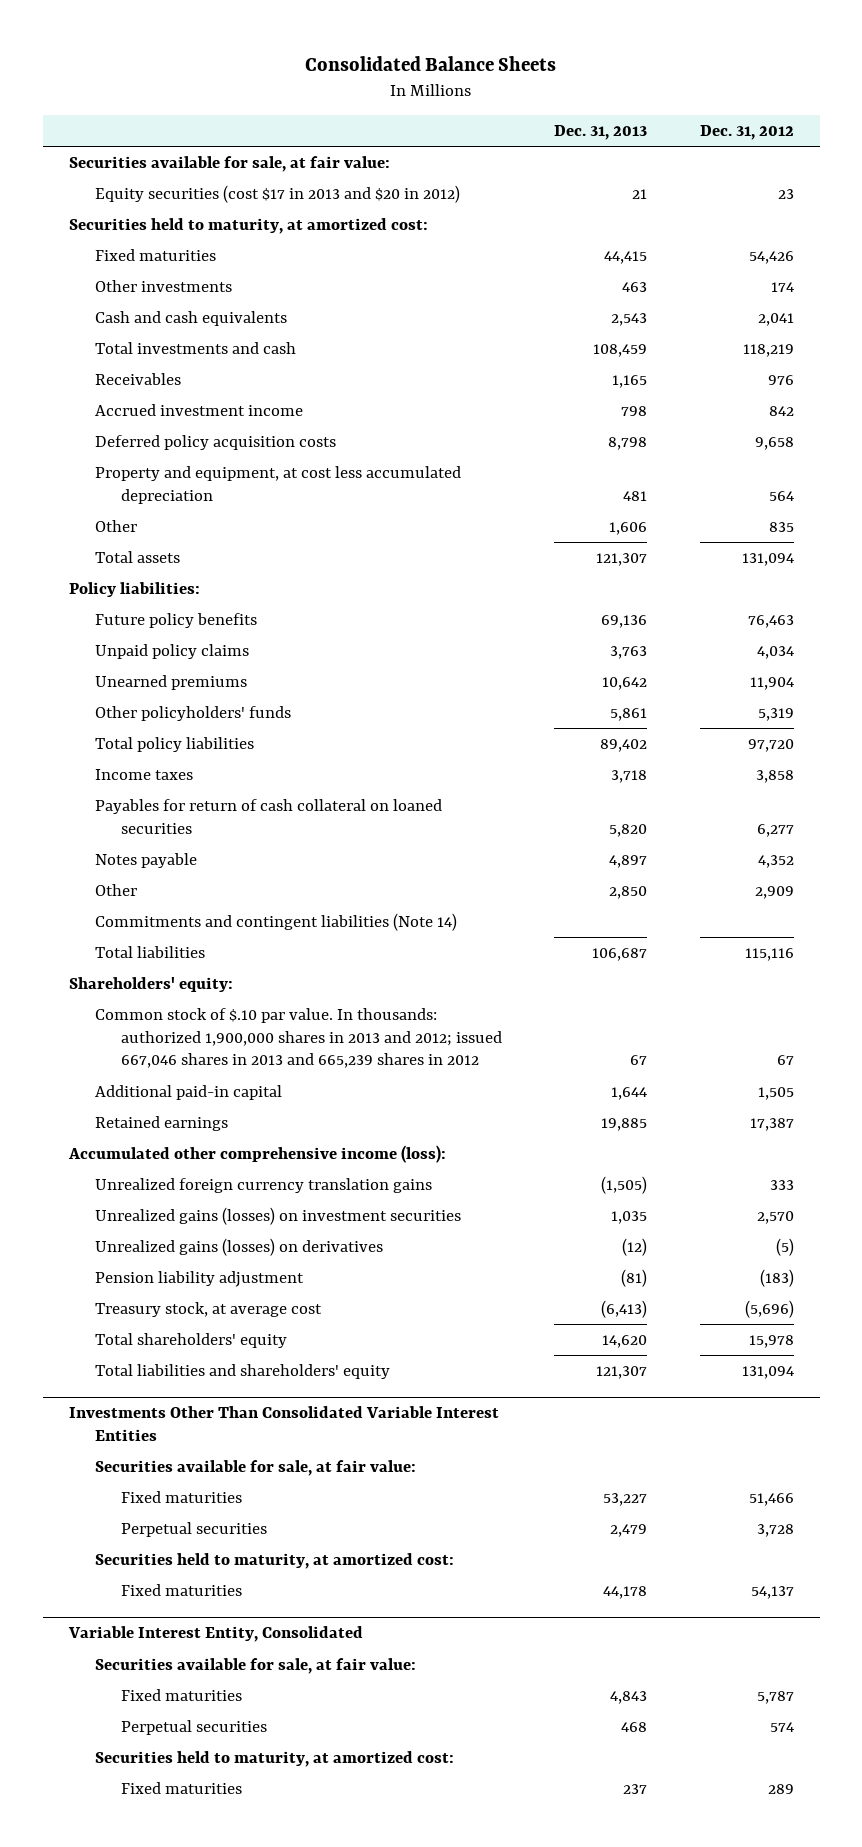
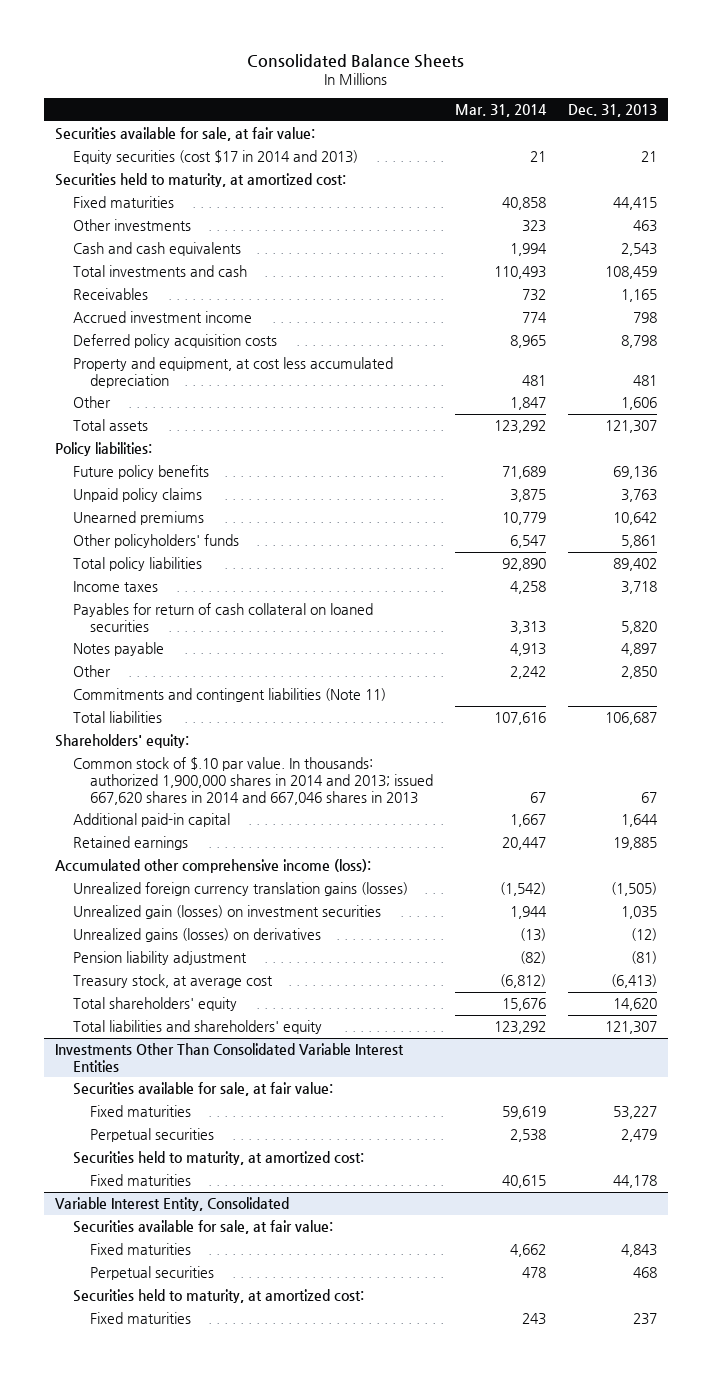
[699,124,794,140] Dec. 31, 2012 -> none
none -> [455,104,548,118] Mar. 31, 2014
[94,184,460,203] Equity securities (cost $17 in 2013 and $20 in 2012) -> [72,150,358,165] Equity securities (cost $17 in 2014 and 2013)
[94,912,457,931] Commitments and contingent liabilities (Note 14) -> [72,688,386,703] Commitments and contingent liabilities (Note 11)
[94,1007,502,1069] Common stock of $.10 par value. In thousands: authorized 1,900,000 shares in 2013 and 2012; issued 667,046 shares in 2013 and 665,239 shares in 2012 -> [72,757,433,805] Common stock of $.10 par value. In thousands: authorized 1,900,000 shares in 2014 and 2013; issued 667,620 shares in 2014 and 667,046 shares in 2013
[94,1177,432,1193] Unrealized foreign currency translation gains -> [72,882,408,897] Unrealized foreign currency translation gains (losses)
[94,1206,461,1225] Unrealized gains (losses) on investment securities -> [72,905,381,920] Unrealized gain (losses) on investment securities

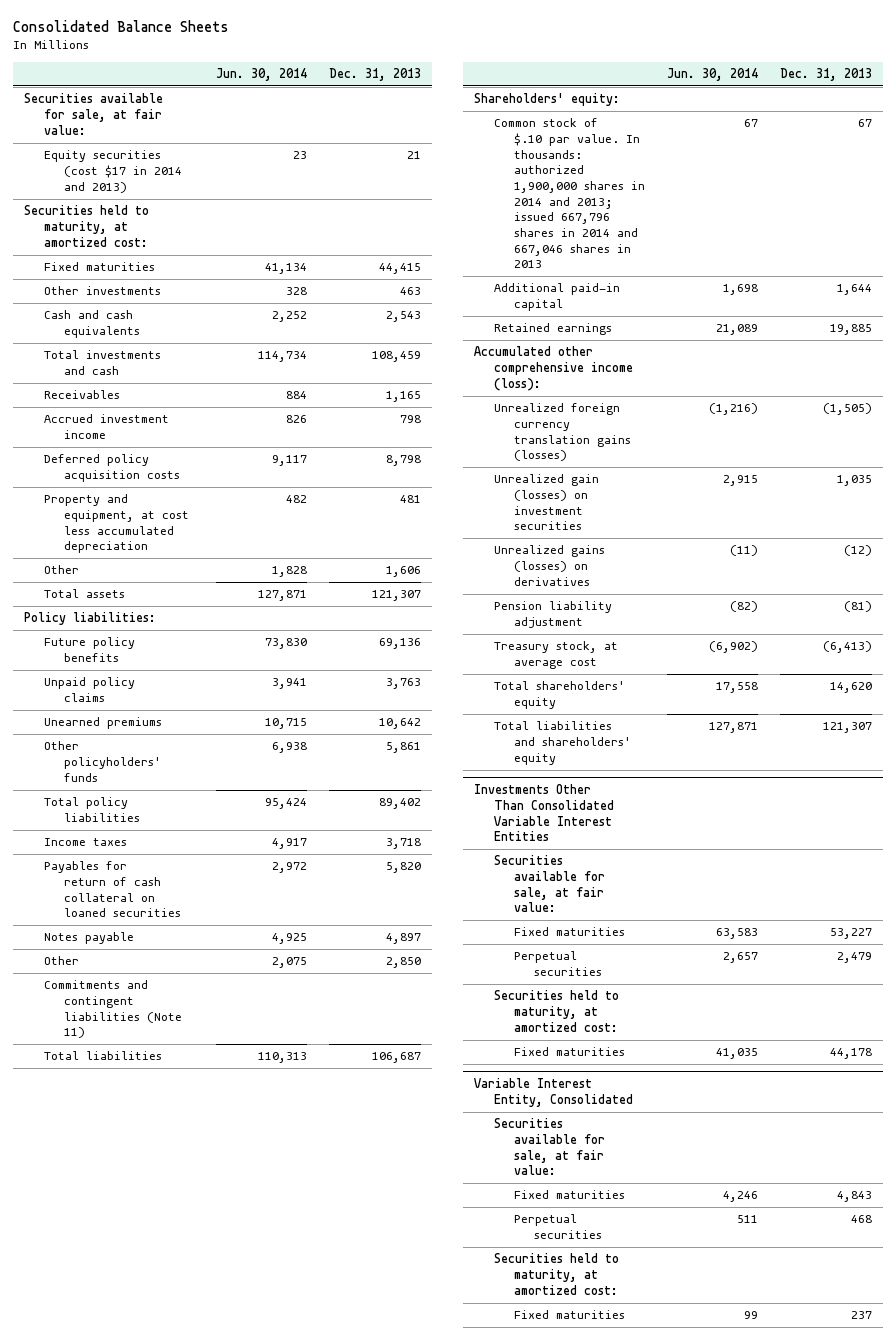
[455,104,548,118] Mar. 31, 2014 -> none
none -> [216,68,308,82] Jun. 30, 2014
[72,757,433,805] Common stock of $.10 par value. In thousands: authorized 1,900,000 shares in 2014 and 2013; issued 667,620 shares in 2014 and 667,046 shares in 2013 -> [494,118,646,269] Common stock of $.10 par value. In thousands: authorized 1,900,000 shares in 2014 and 2013; issued 667,796 shares in 2014 and 667,046 shares in 2013

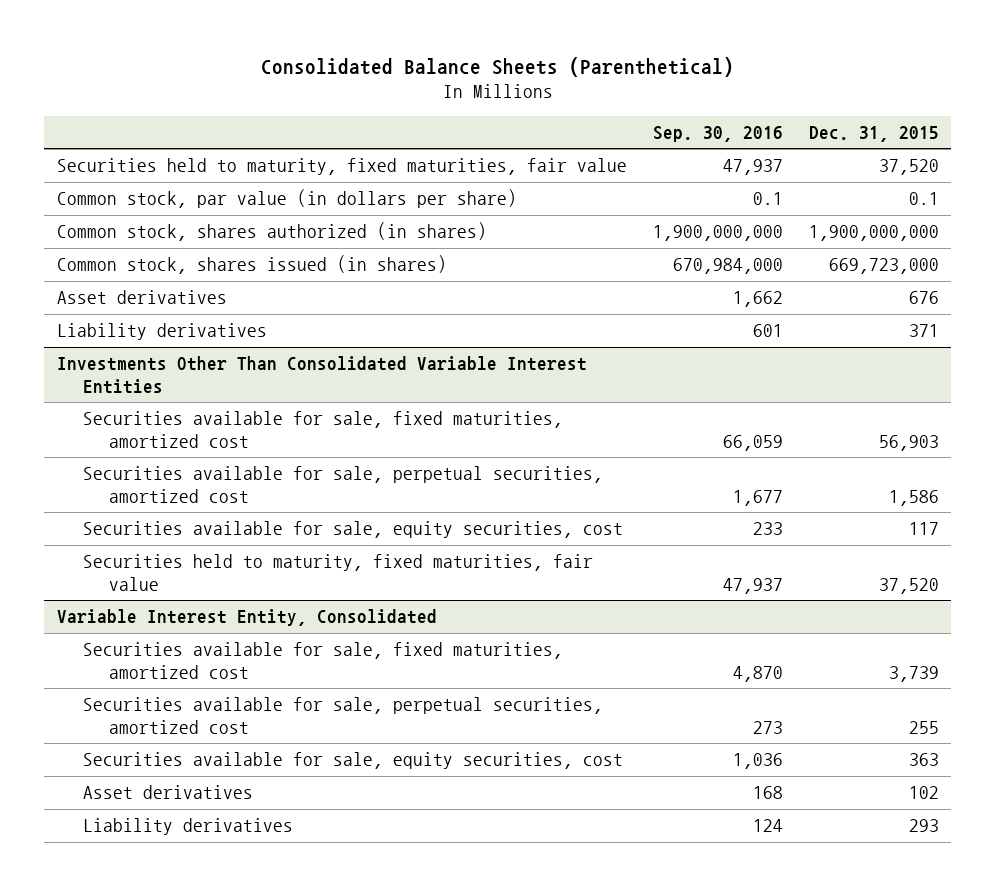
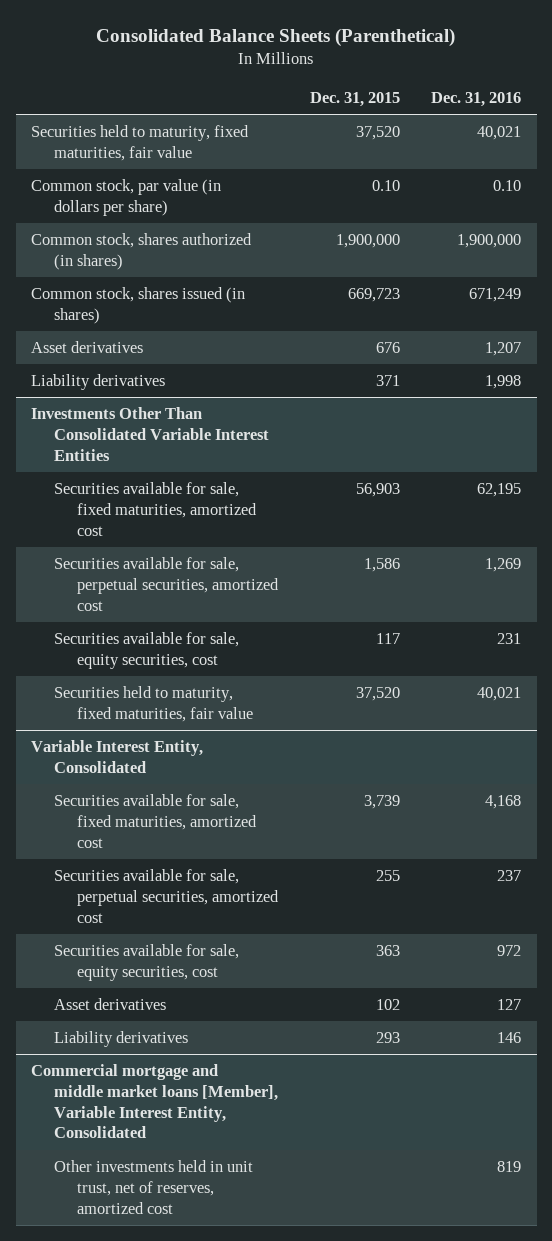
[652,125,783,142] Sep. 30, 2016 -> none
none -> [431,91,522,107] Dec. 31, 2016
[908,192,939,206] 0.1 -> [371,180,400,192] 0.10
[808,225,939,242] 1,900,000,000 -> [335,234,400,249] 1,900,000
[828,258,939,275] 669,723,000 -> [347,288,400,303] 669,723
none -> [31,1064,279,1139] Commercial mortgage and middle market loans [Member], Variable Interest Entity, Consolidated
none -> [54,1160,254,1214] Other investments held in unit trust, net of reserves, amortized cost

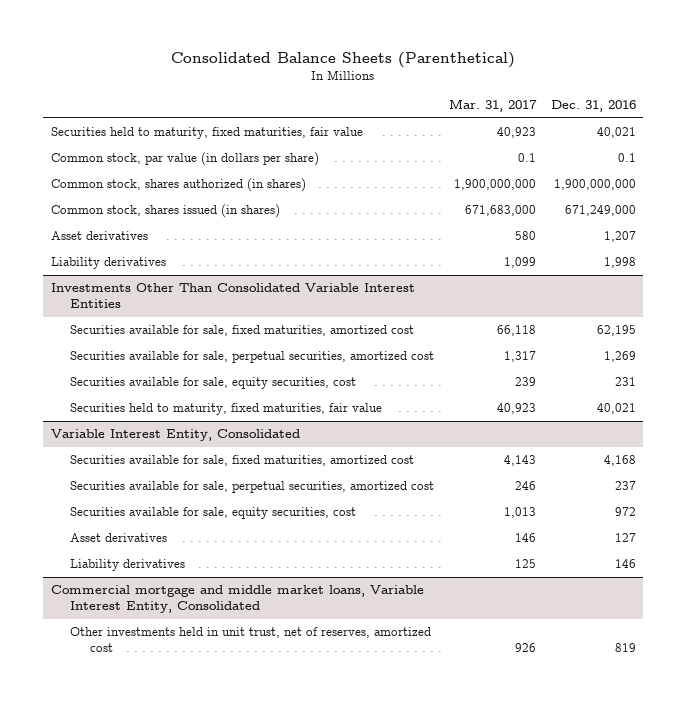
[309,91,400,107] Dec. 31, 2015 -> none
none -> [448,99,537,113] Mar. 31, 2017
[493,180,522,192] 0.10 -> [617,153,636,163] 0.1
[457,234,522,249] 1,900,000 -> [553,179,636,191] 1,900,000,000
[469,288,522,303] 671,249 -> [564,205,636,217] 671,249,000
[31,1064,279,1139] Commercial mortgage and middle market loans [Member], Variable Interest Entity, Consolidated -> [50,585,424,613] Commercial mortgage and middle market loans, Variable Interest Entity, Consolidated

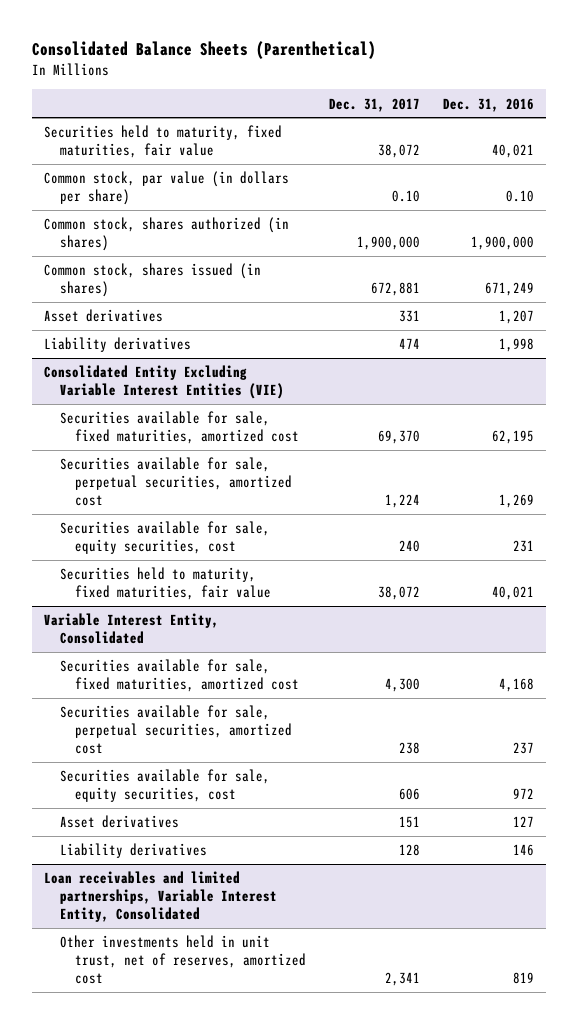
[448,99,537,113] Mar. 31, 2017 -> none
none -> [329,97,421,112] Dec. 31, 2017
[617,153,636,163] 0.1 -> [506,190,535,203] 0.10
[553,179,636,191] 1,900,000,000 -> [471,236,535,251] 1,900,000
[564,205,636,217] 671,249,000 -> [485,282,535,297] 671,249
[50,283,415,308] Investments Other Than Consolidated Variable Interest Entities -> none
none -> [43,365,284,400] Consolidated Entity Excluding Variable Interest Entities (VIE)
[50,585,424,613] Commercial mortgage and middle market loans, Variable Interest Entity, Consolidated -> none
none -> [43,871,277,923] Loan receivables and limited partnerships, Variable Interest Entity, Consolidated

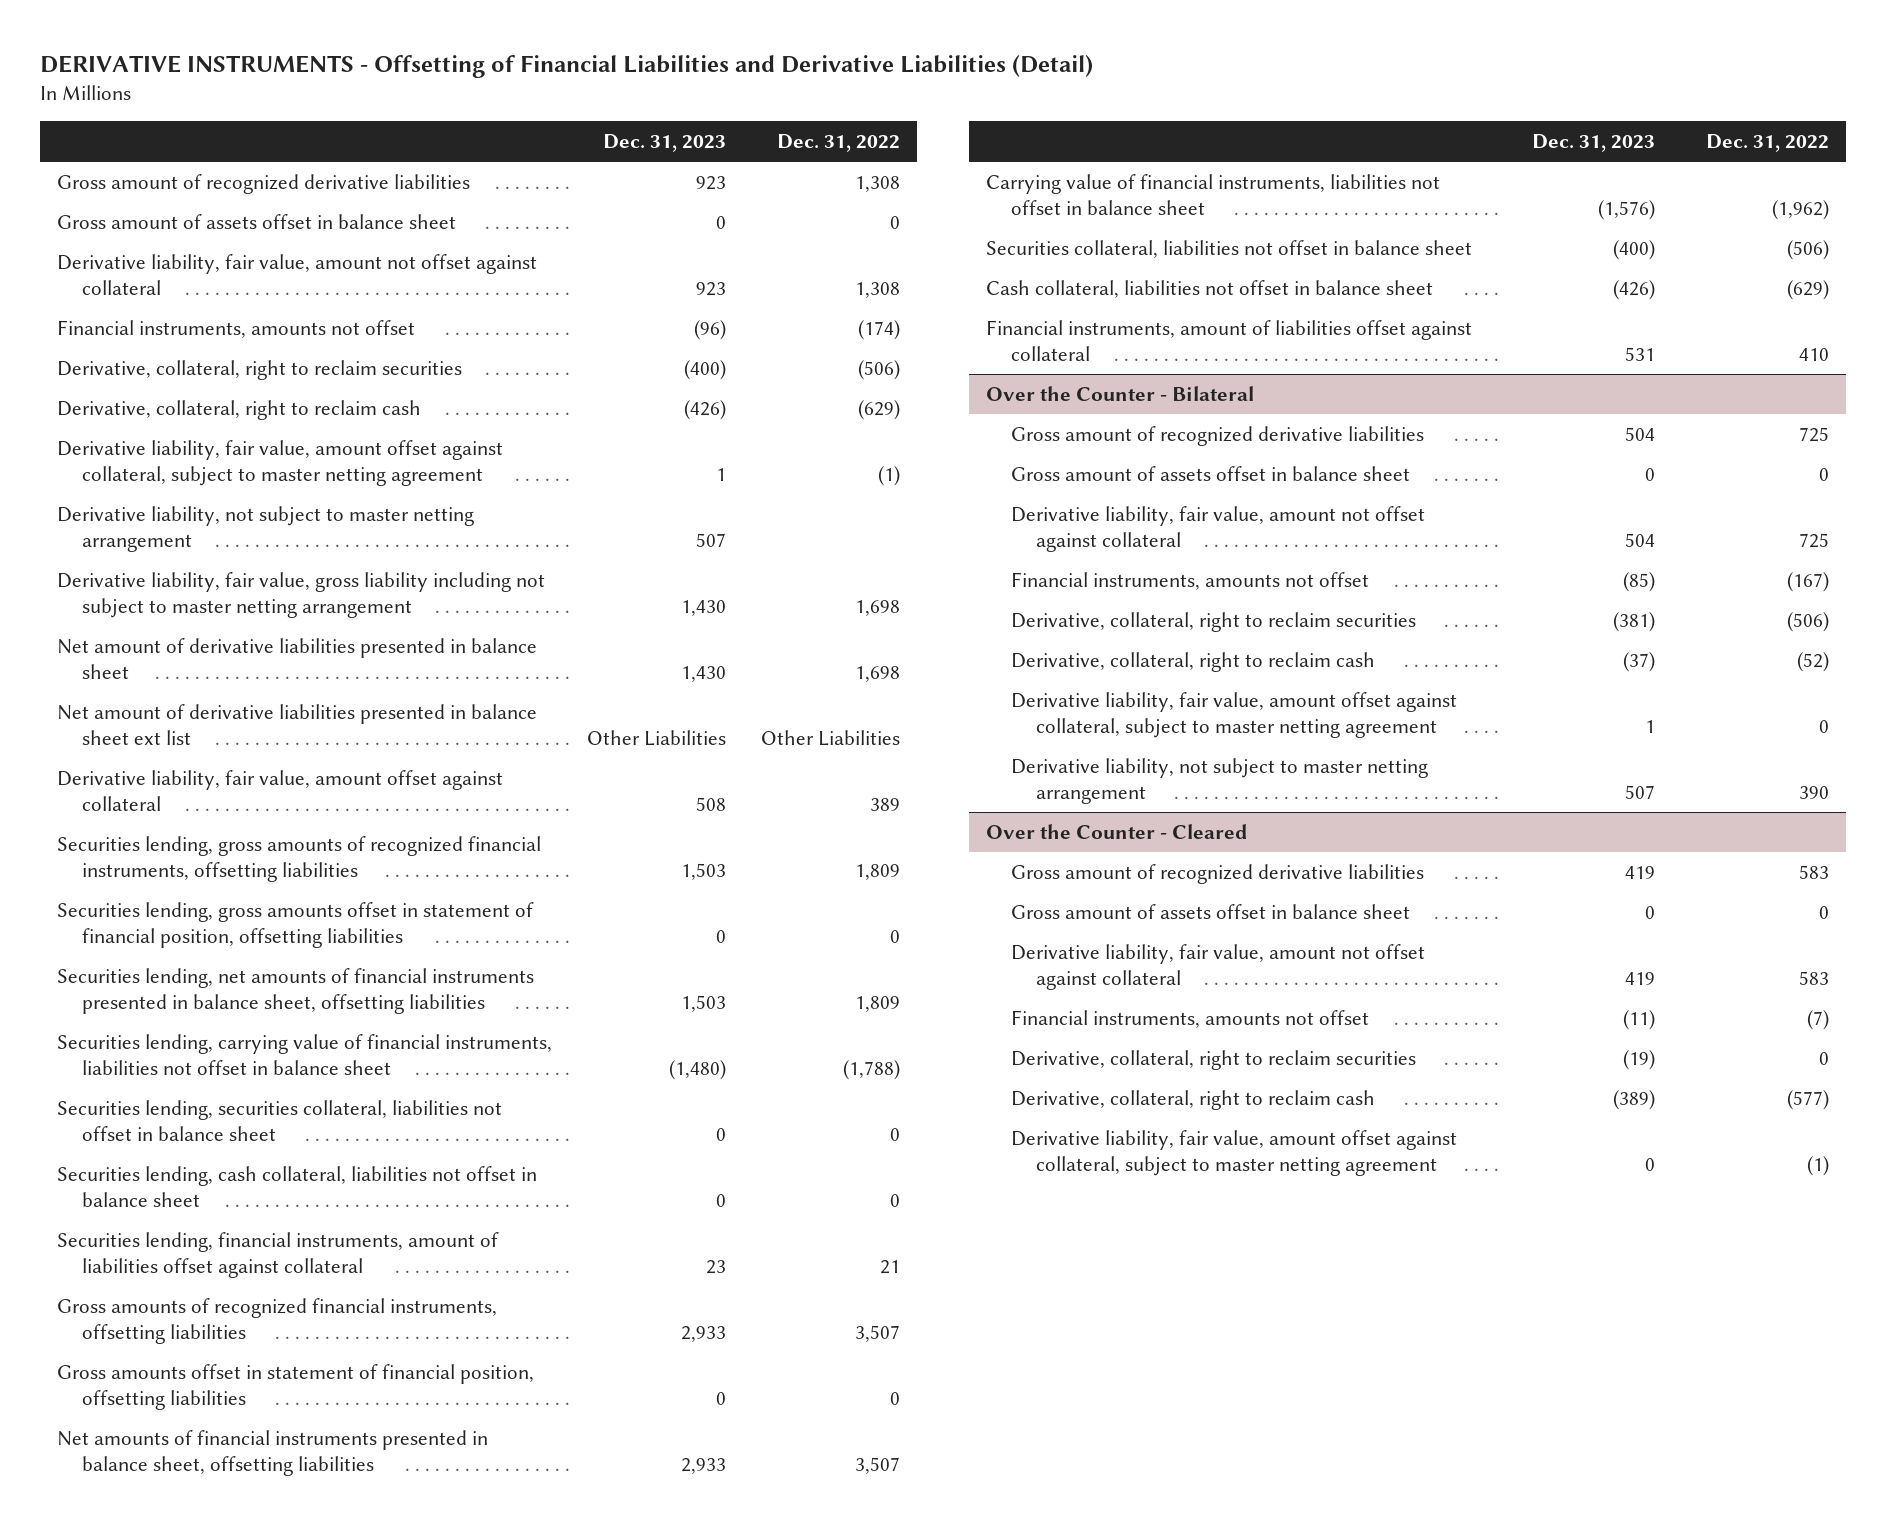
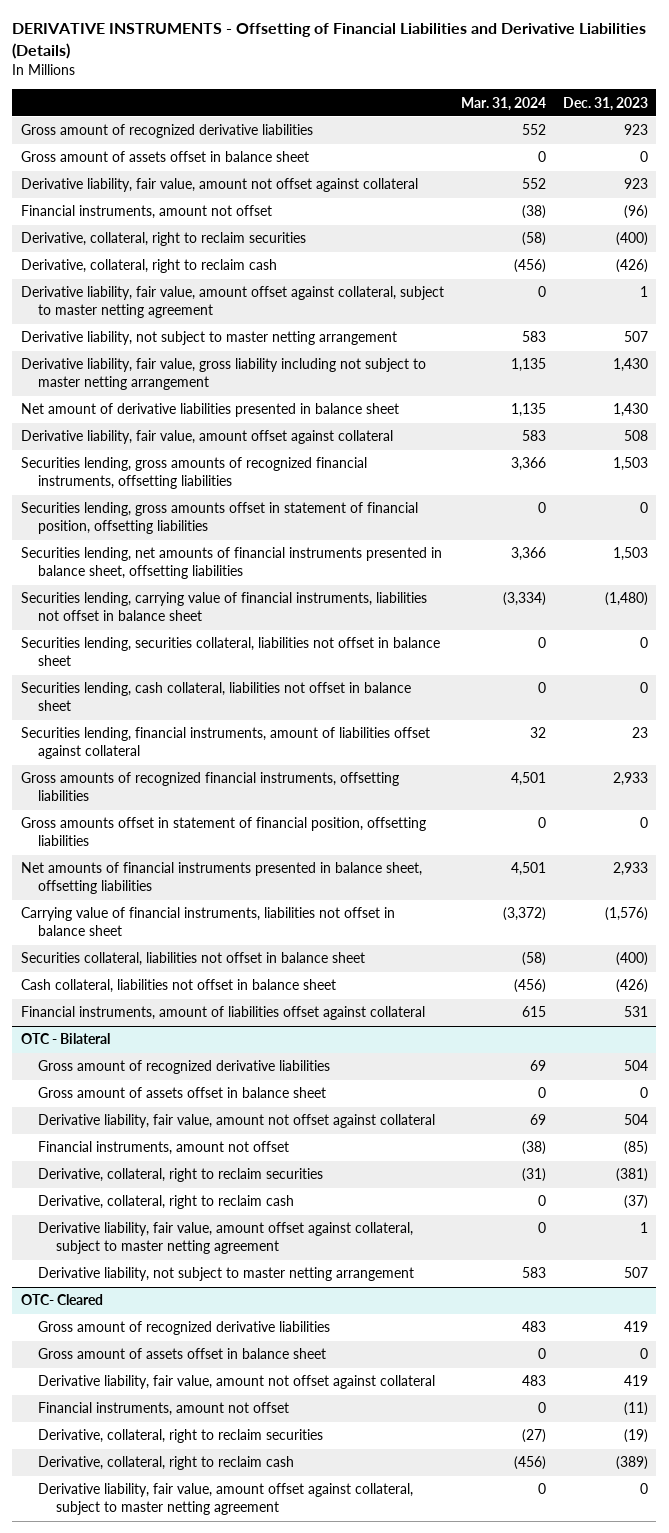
[40,55,1094,79] DERIVATIVE INSTRUMENTS - Offsetting of Financial Liabilities and Derivative Liabilities (Detail) -> [12,23,647,60] DERIVATIVE INSTRUMENTS - Offsetting of Financial Liabilities and Derivative Liabilities (Details)
[776,133,900,152] Dec. 31, 2022 -> none
none -> [460,96,546,111] Mar. 31, 2024
[57,319,416,338] Financial instruments, amounts not offset -> [20,205,272,220] Financial instruments, amount not offset
[57,703,538,746] Net amount of derivative liabilities presented in balance sheet ext list -> none
[986,385,1255,401] Over the Counter - Bilateral -> [20,1033,110,1045] OTC - Bilateral
[1011,571,1370,590] Financial instruments, amounts not offset -> [38,1141,290,1156] Financial instruments, amount not offset
[986,823,1248,839] Over the Counter - Cleared -> [20,1294,103,1306] OTC- Cleared
[1011,1009,1370,1028] Financial instruments, amounts not offset -> [38,1402,290,1417] Financial instruments, amount not offset

